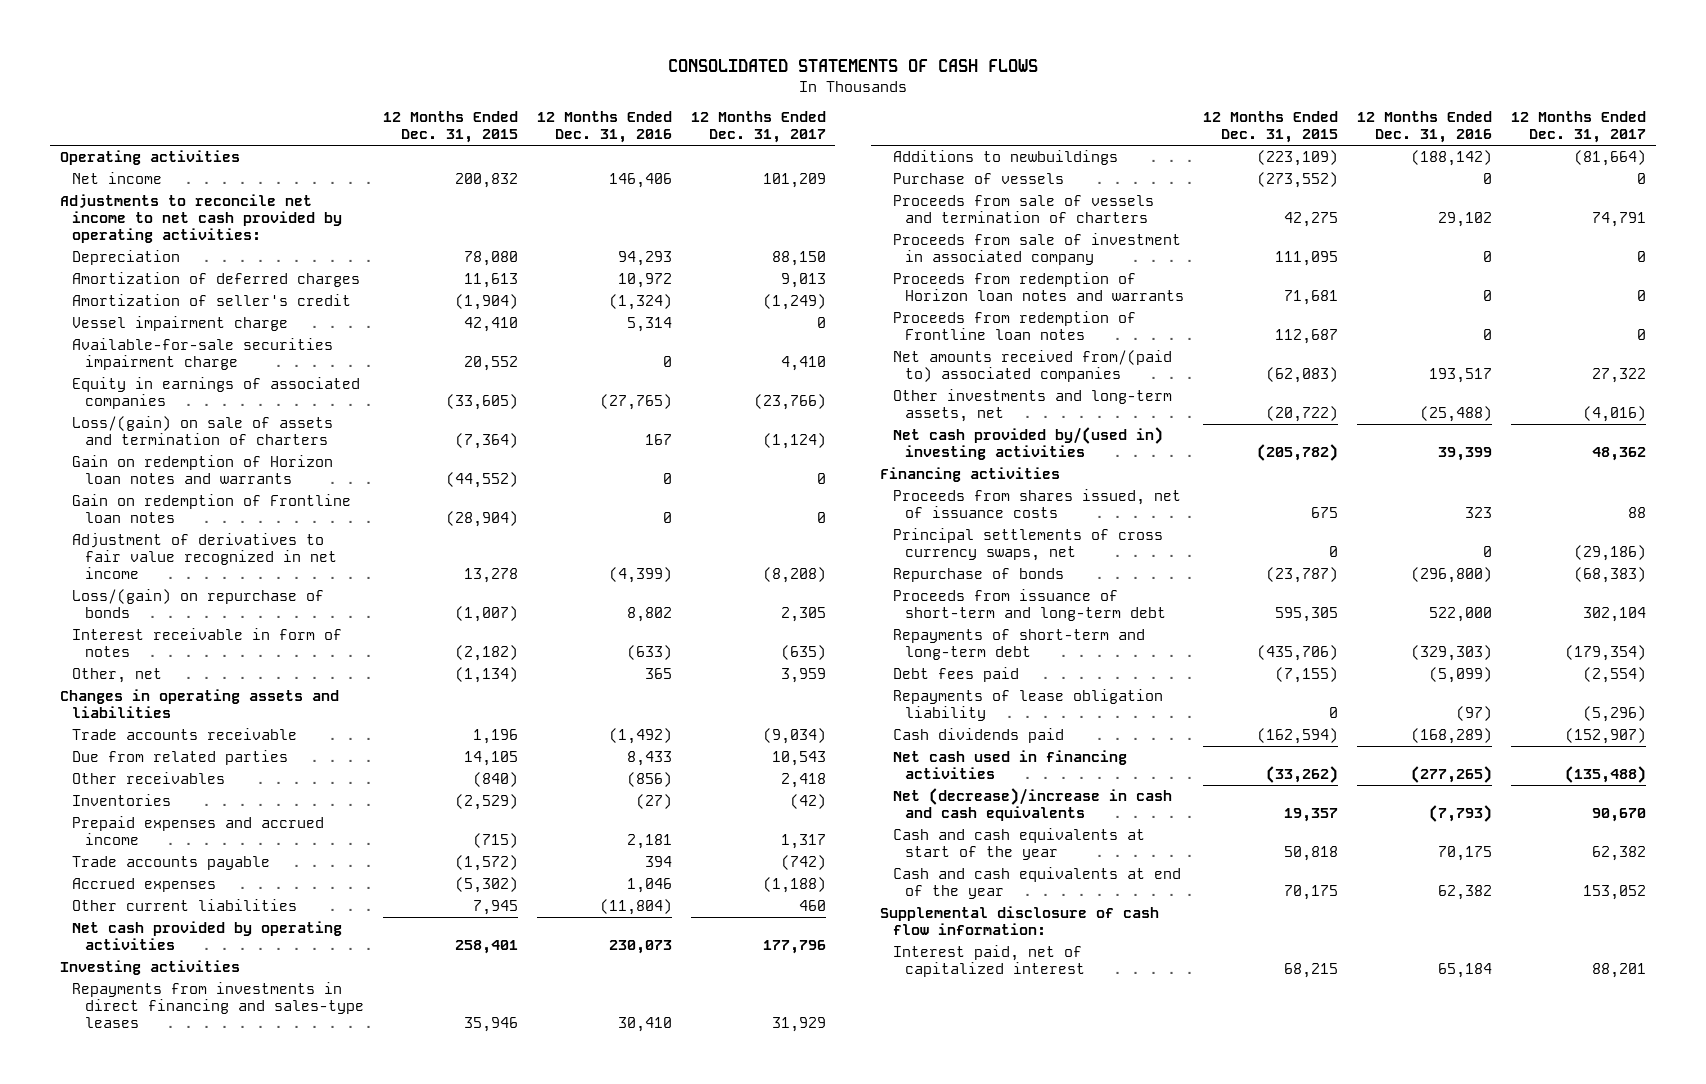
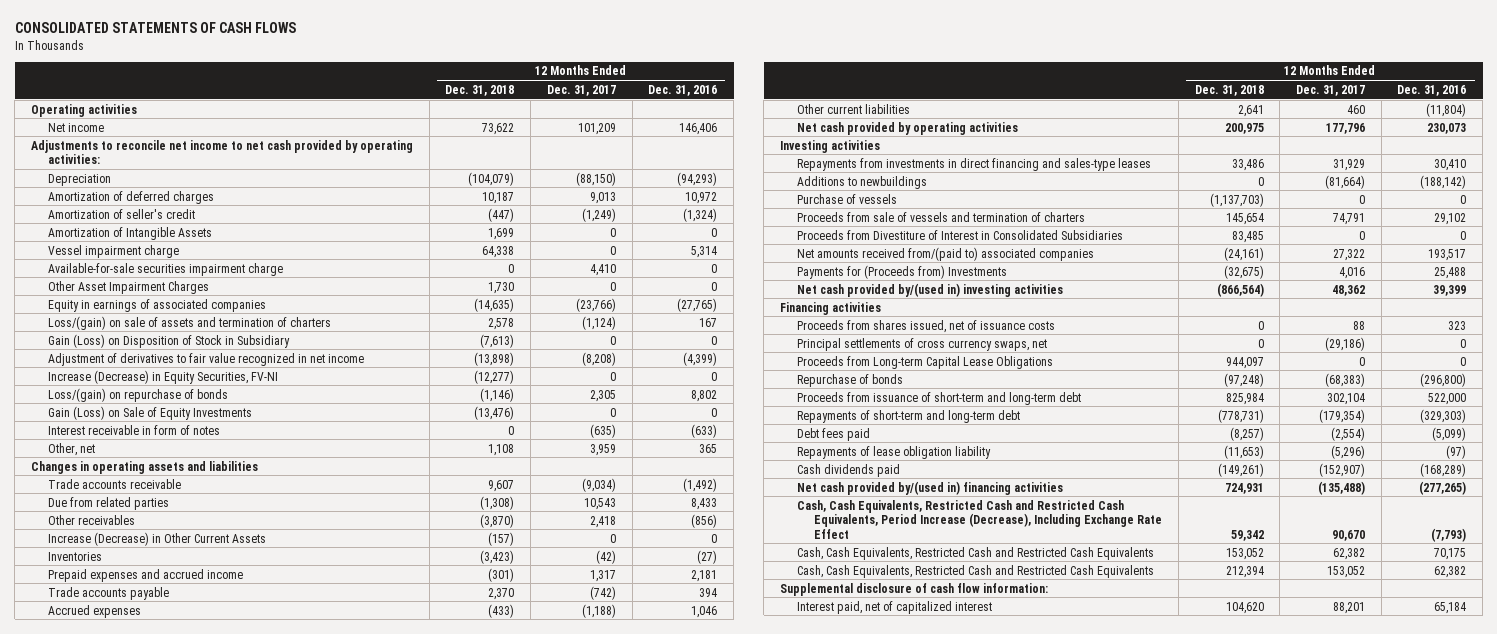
[382,111,518,144] 12 Months Ended Dec. 31, 2015 -> none
none -> [445,84,515,96] Dec. 31, 2018
[617,250,672,266] 94,293 -> [677,171,718,186] (94,293)
[771,250,826,266] 88,150 -> [575,171,616,186] (88,150)
none -> [47,226,212,240] Amortization of Intangible Assets
none -> [47,280,209,294] Other Asset Impairment Charges
[72,454,334,485] Gain on redemption of Horizon loan notes and warrants -> none
[72,493,352,524] Gain on redemption of Frontline loan notes -> none
none -> [47,333,290,348] Gain (Loss) on Disposition of Stock in Subsidiary
none -> [47,369,278,384] Increase (Decrease) in Equity Securities, FV-NI
none -> [47,405,252,420] Gain (Loss) on Sale of Equity Investments
none -> [47,531,266,546] Increase (Decrease) in Other Current Assets
[892,232,1181,266] Proceeds from sale of investment in associated company -> none
[892,271,1185,302] Proceeds from redemption of Horizon loan notes and warrants -> none
[892,310,1136,341] Proceeds from redemption of Frontline loan notes -> none
none -> [797,229,1124,240] Proceeds from Divestiture of Interest in Consolidated Subsidiaries
[892,388,1172,423] Other investments and long-term assets, net -> none
none -> [797,264,1008,279] Payments for (Proceeds from) Investments
none -> [797,355,1054,369] Proceeds from Long-term Capital Lease Obligations
[892,749,1127,780] Net cash used in financing activities -> [797,480,1064,495] Net cash provided by/(used in) financing activities
[892,787,1172,822] Net (decrease)/increase in cash and cash equivalents -> [797,499,1163,539] Cash, Cash Equivalents, Restricted Cash and Restricted Cash Equivalents, Period Increase (Decrease), Including Exchange Rate Effect
[892,827,1145,861] Cash and cash equivalents at start of the year -> [797,546,1155,560] Cash, Cash Equivalents, Restricted Cash and Restricted Cash Equivalents
[892,866,1181,900] Cash and cash equivalents at end of the year -> [797,564,1155,578] Cash, Cash Equivalents, Restricted Cash and Restricted Cash Equivalents

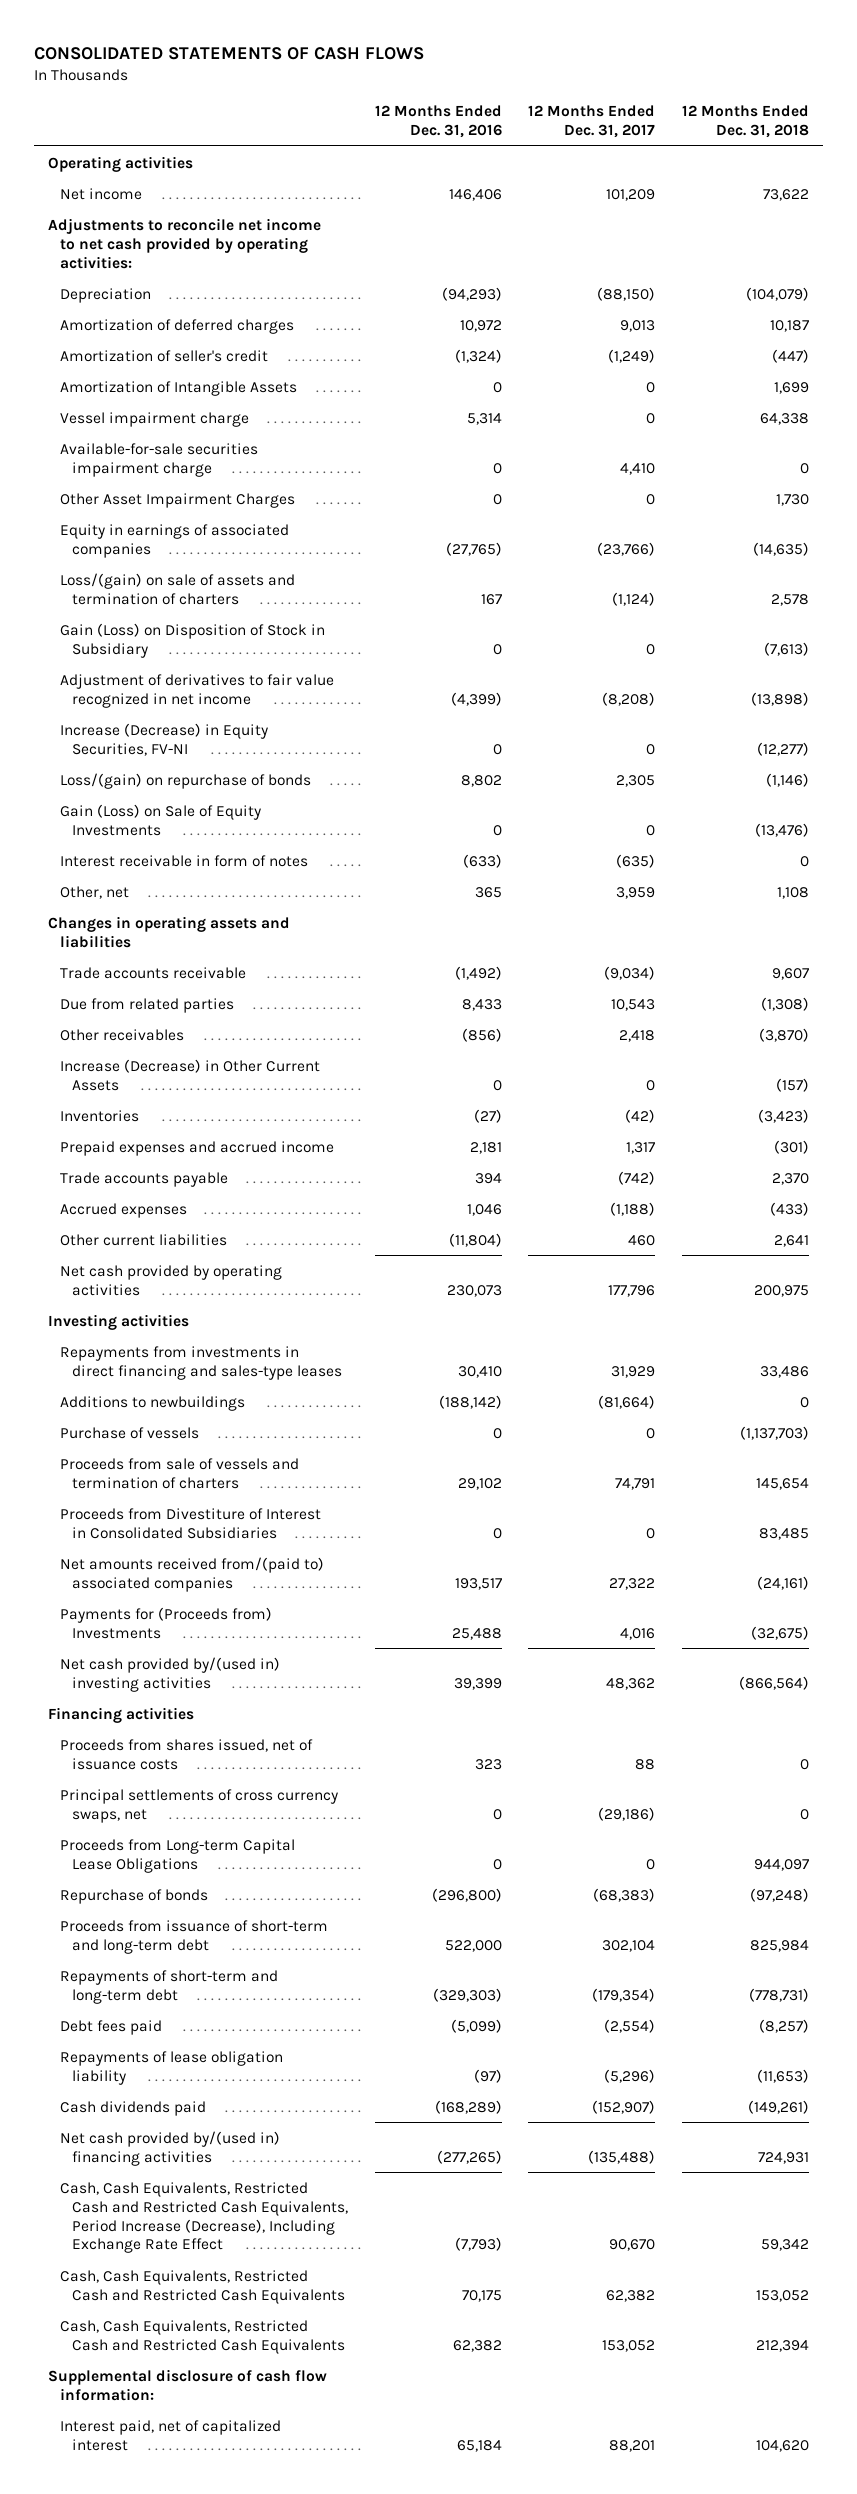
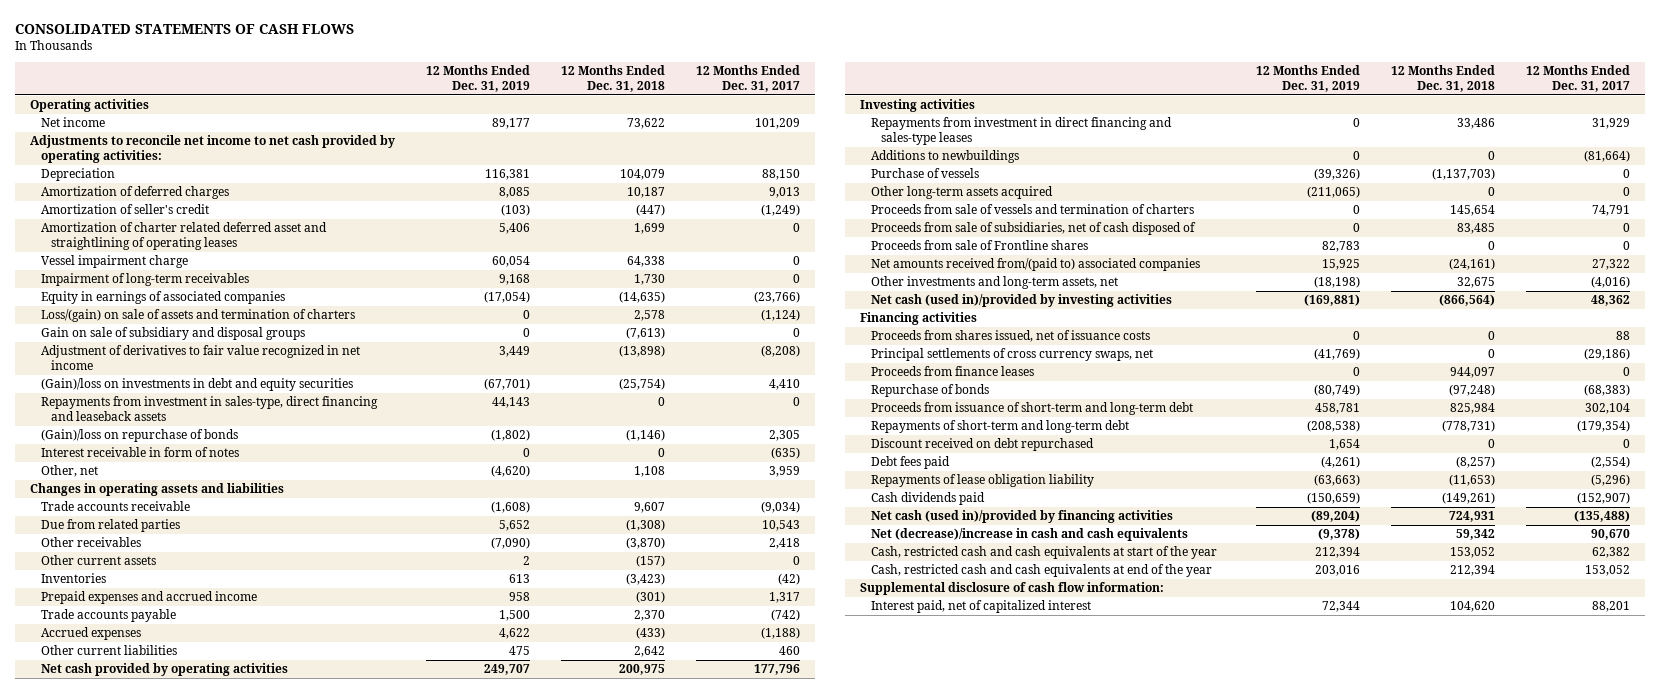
[374,105,502,139] 12 Months Ended Dec. 31, 2016 -> none
none -> [426,65,531,92] 12 Months Ended Dec. 31, 2019
[597,286,656,301] (88,150) -> [761,169,800,181] 88,150
[746,286,810,301] (104,079) -> [619,169,665,181] 104,079
[59,380,297,396] Amortization of Intangible Assets -> [40,222,327,251] Amortization of charter related deferred asset and straightlining of operating leases
[59,442,258,477] Available-for-sale securities impairment charge -> none
[59,492,295,508] Other Asset Impairment Charges -> [40,273,249,287] Impairment of long-term receivables
[59,622,325,658] Gain (Loss) on Disposition of Stock in Subsidiary -> [40,327,305,341] Gain on sale of subsidiary and disposal groups
[59,722,268,756] Increase (Decrease) in Equity Securities, FV-NI -> none
[59,803,261,836] Gain (Loss) on Sale of Equity Investments -> none
none -> [40,378,353,392] (Gain)/loss on investments in debt and equity securities
none -> [40,396,378,422] Repayments from investment in sales-type, direct financing and leaseback assets
[59,772,311,789] Loss/(gain) on repurchase of bonds -> [40,429,238,443] (Gain)/loss on repurchase of bonds
[59,1058,320,1091] Increase (Decrease) in Other Current Assets -> [40,555,156,566] Other current assets
[774,1234,810,1247] 2,641 -> [633,646,665,658] 2,642
[59,1345,342,1380] Repayments from investments in direct financing and sales-type leases -> [870,117,1172,146] Repayments from investment in direct financing and sales-type leases
none -> [870,186,1053,200] Other long-term assets acquired
[59,1507,321,1539] Proceeds from Divestiture of Interest in Consolidated Subsidiaries -> [870,222,1196,236] Proceeds from sale of subsidiaries, net of cash disposed of
none -> [870,240,1088,251] Proceeds from sale of Frontline shares
[59,1606,272,1639] Payments for (Proceeds from) Investments -> none
none -> [870,276,1118,290] Other investments and long-term assets, net
[59,1656,280,1692] Net cash provided by/(used in) investing activities -> [870,294,1172,308] Net cash (used in)/provided by investing activities
[59,1838,295,1873] Proceeds from Long-term Capital Lease Obligations -> [870,366,1034,377] Proceeds from finance leases
none -> [870,438,1094,452] Discount received on debt repurchased
[59,2130,280,2166] Net cash provided by/(used in) financing activities -> [870,510,1173,524] Net cash (used in)/provided by financing activities
[59,2181,348,2254] Cash, Cash Equivalents, Restricted Cash and Restricted Cash Equivalents, Period Increase (Decrease), Including Exchange Rate Effect -> [870,528,1188,542] Net (decrease)/increase in cash and cash equivalents
[59,2269,345,2304] Cash, Cash Equivalents, Restricted Cash and Restricted Cash Equivalents -> [870,546,1217,560] Cash, restricted cash and cash equivalents at start of the year
[59,2319,345,2354] Cash, Cash Equivalents, Restricted Cash and Restricted Cash Equivalents -> [870,564,1212,578] Cash, restricted cash and cash equivalents at end of the year

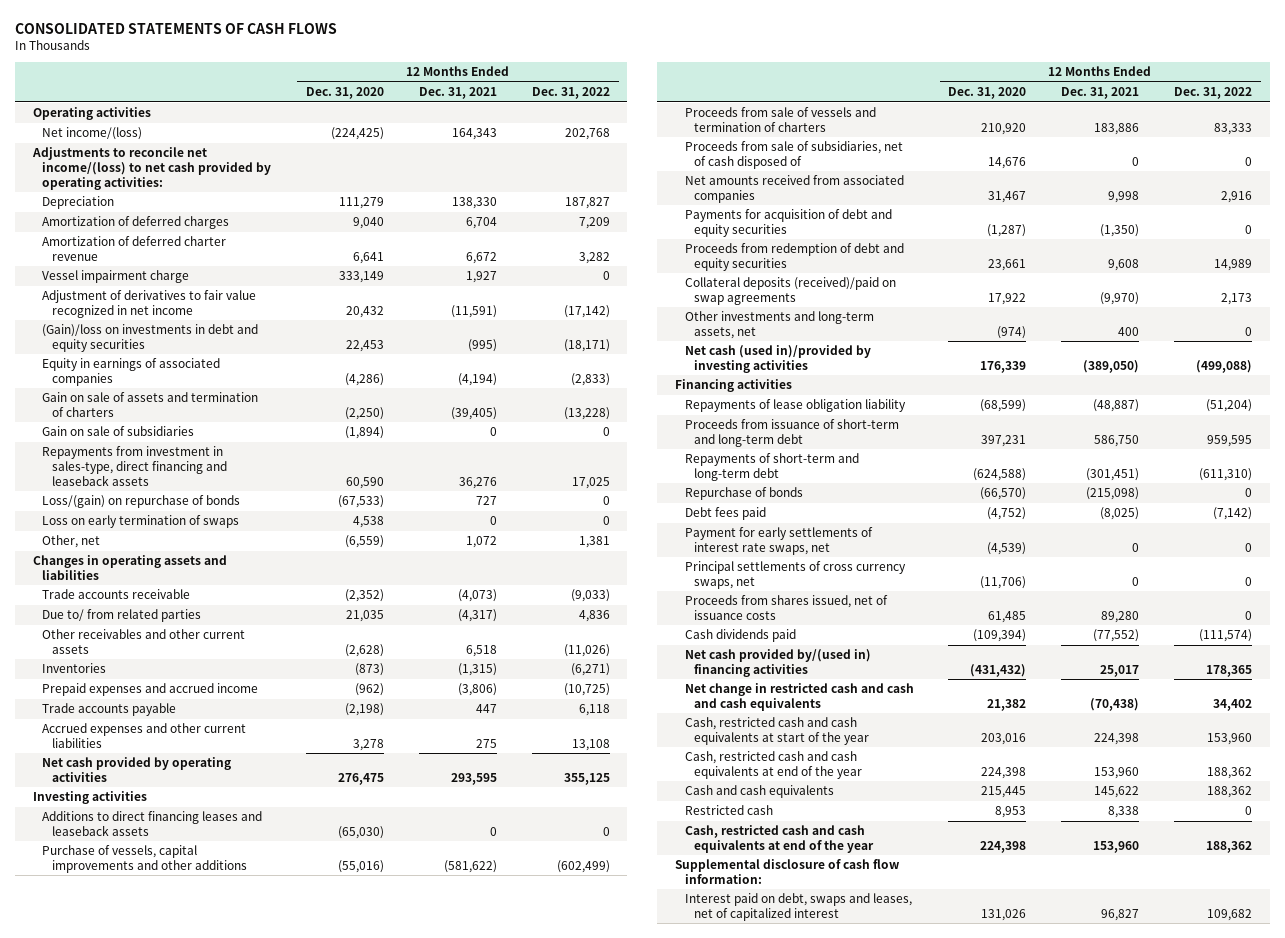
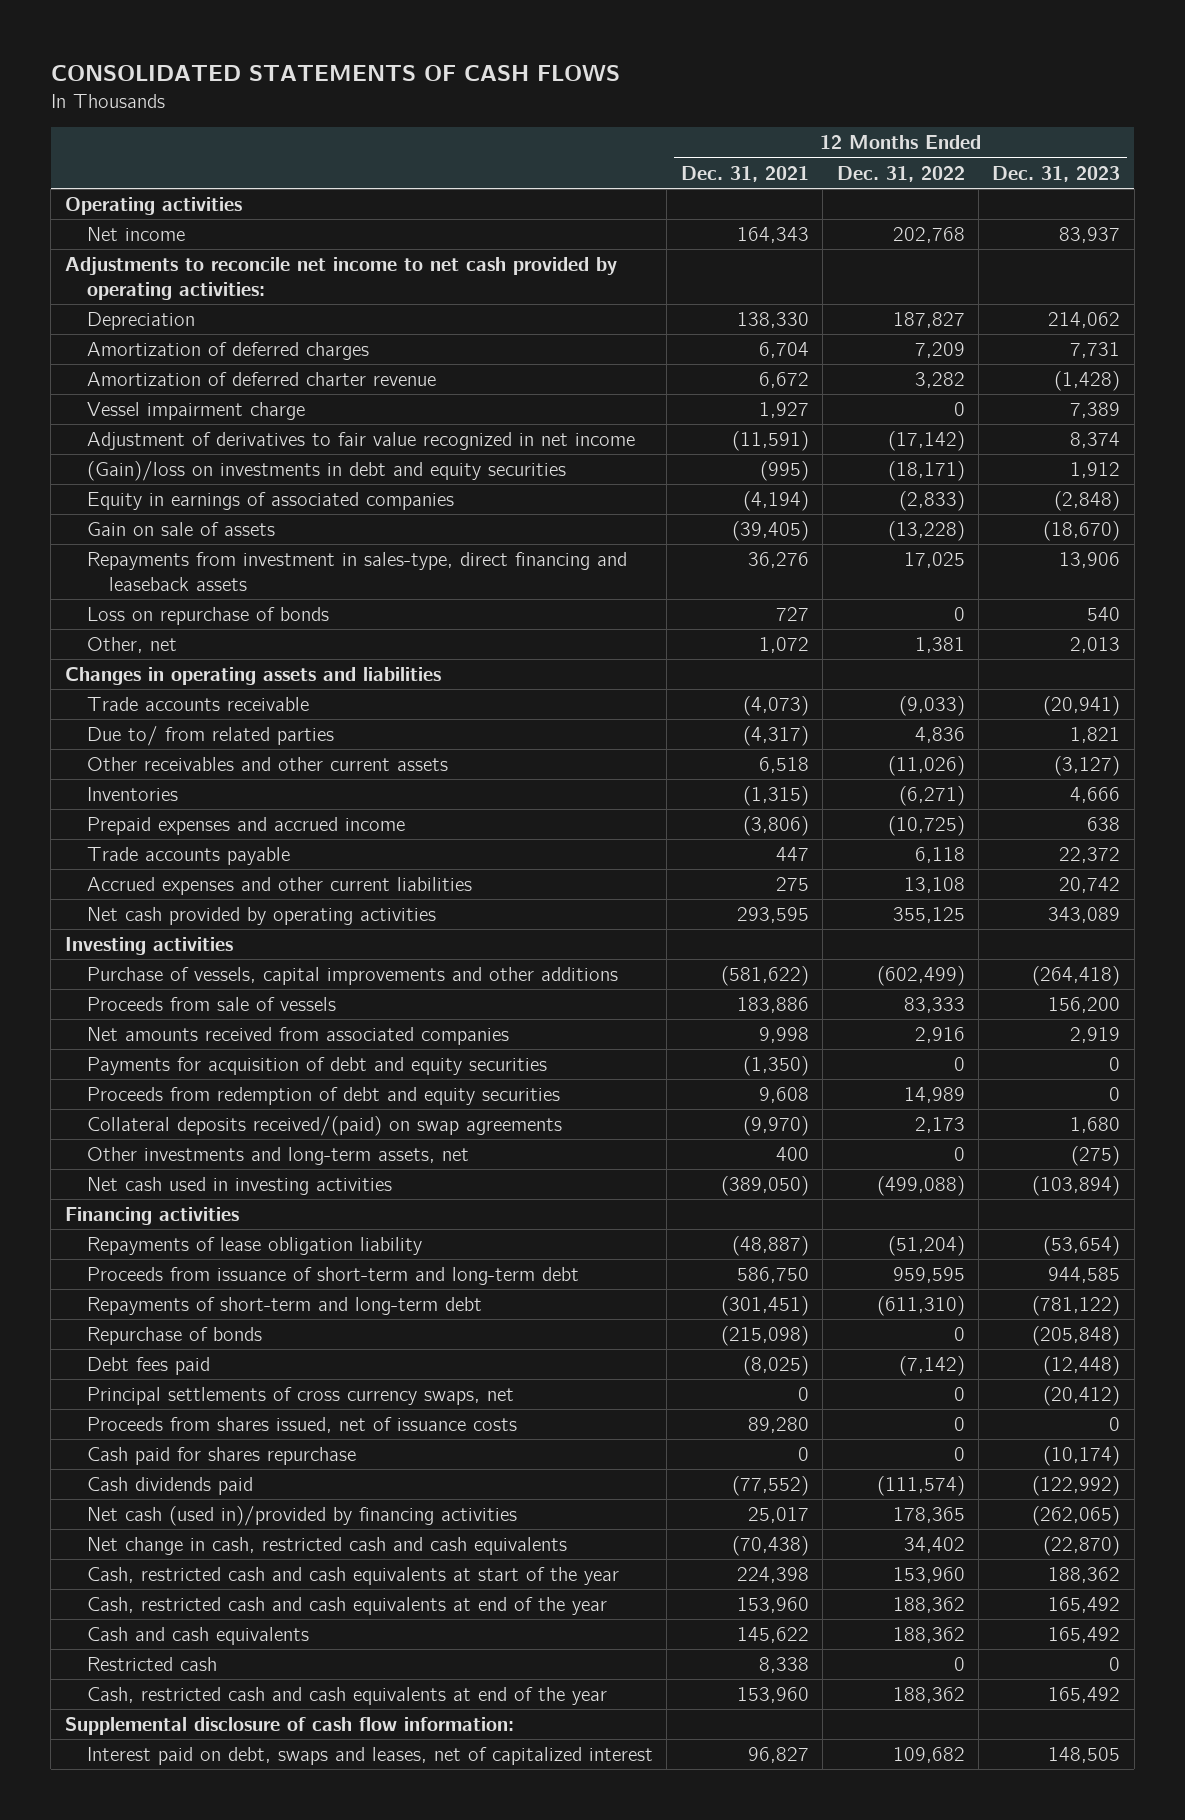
[306,87,385,100] Dec. 31, 2020 -> none
none -> [992,165,1121,182] Dec. 31, 2023
[42,127,143,141] Net income/(loss) -> [86,226,185,241] Net income
[31,147,272,190] Adjustments to reconcile net income/(loss) to net cash provided by operating activities: -> [64,256,617,300] Adjustments to reconcile net income to net cash provided by operating activities:
[42,426,195,437] Gain on sale of subsidiaries -> none
[42,392,259,417] Gain on sale of assets and termination of charters -> [86,521,275,536] Gain on sale of assets
[42,515,240,529] Loss on early termination of swaps -> none
[42,495,241,509] Loss/(gain) on repurchase of bonds -> [86,606,329,625] Loss on repurchase of bonds
[42,811,263,836] Additions to direct financing leases and leaseback assets -> none
[684,141,903,169] Proceeds from sale of subsidiaries, net of cash disposed of -> none
[684,107,876,132] Proceeds from sale of vessels and termination of charters -> [86,996,336,1011] Proceeds from sale of vessels
[684,277,896,305] Collateral deposits (received)/paid on swap agreements -> [86,1115,562,1136] Collateral deposits received/(paid) on swap agreements
[684,345,871,373] Net cash (used in)/provided by investing activities -> [86,1176,392,1195] Net cash used in investing activities
[684,527,873,555] Payment for early settlements of interest rate swaps, net -> none
none -> [86,1446,356,1465] Cash paid for shares repurchase
[684,649,871,677] Net cash provided by/(used in) financing activities -> [86,1505,517,1526] Net cash (used in)/provided by financing activities
[684,683,914,711] Net change in restricted cash and cash and cash equivalents -> [86,1536,567,1555] Net change in cash, restricted cash and cash equivalents

